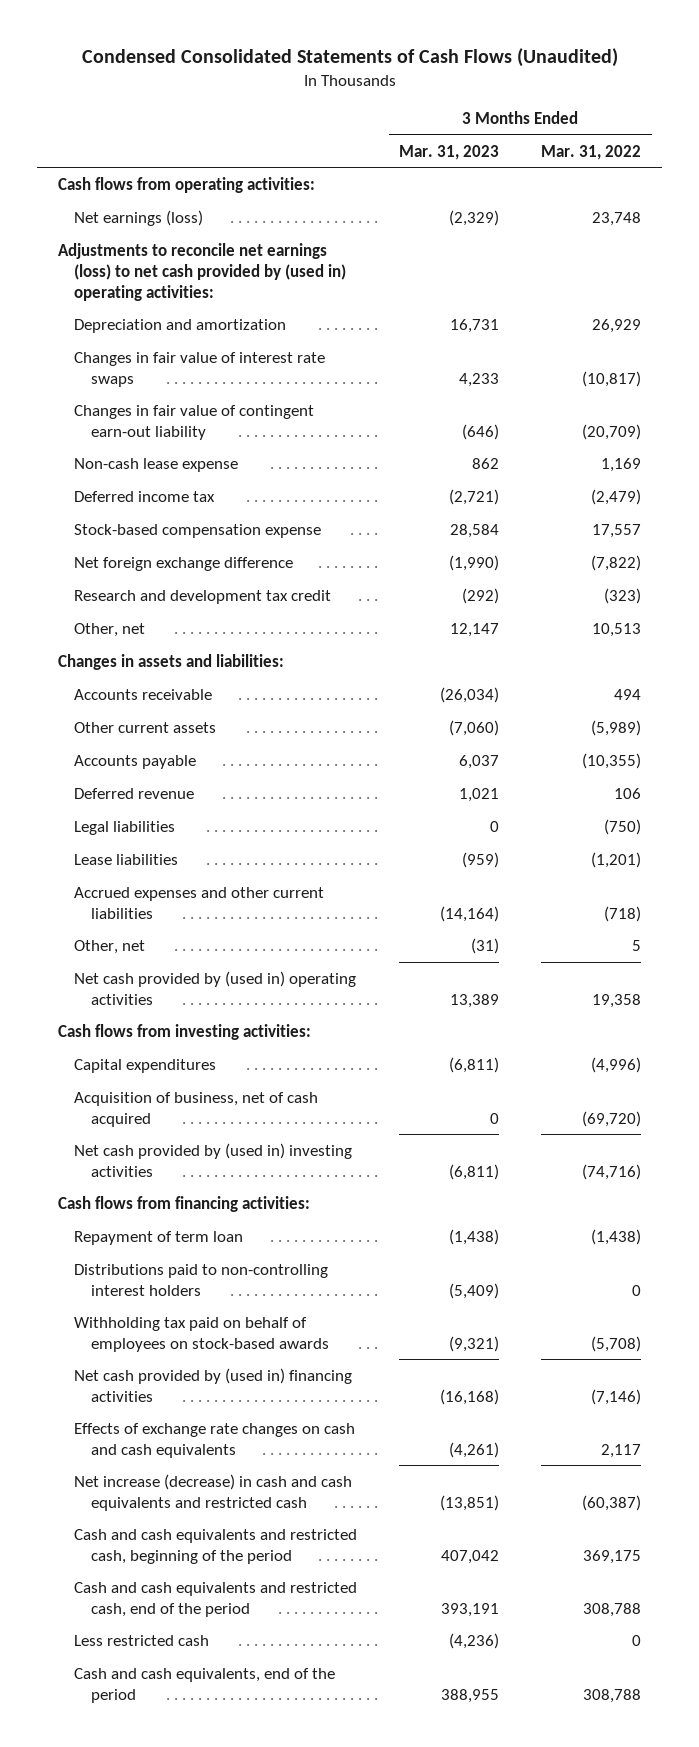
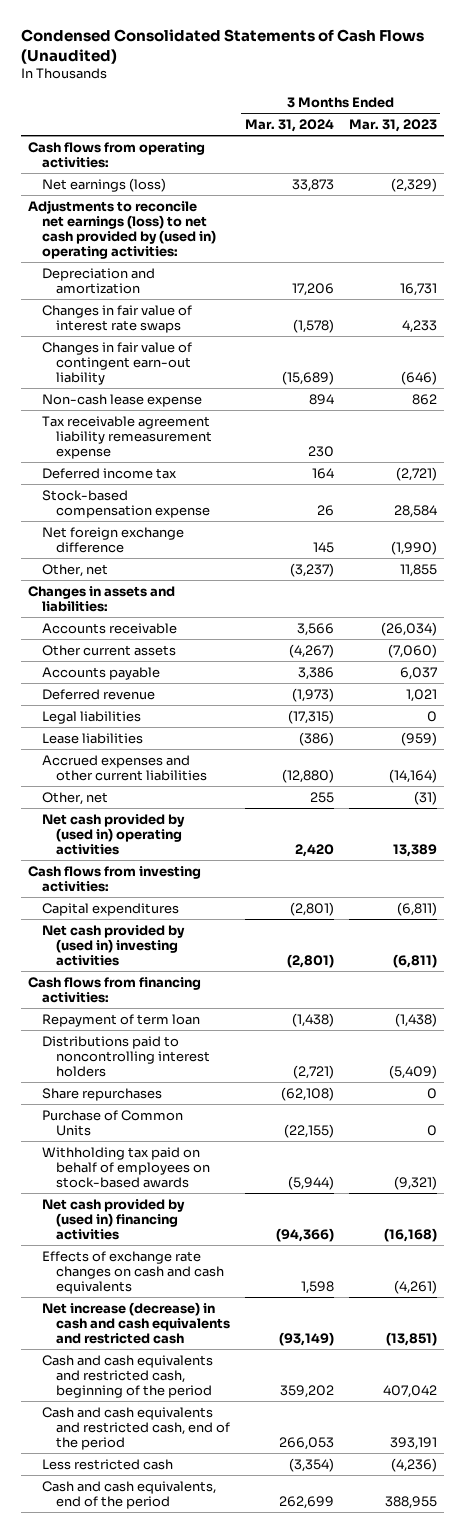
[541,144,642,160] Mar. 31, 2022 -> none
none -> [245,119,335,133] Mar. 31, 2024
none -> [42,415,213,459] Tax receivable agreement liability remeasurement expense
[74,589,332,604] Research and development tax credit -> none
[450,622,500,637] 12,147 -> [399,563,437,577] 11,855
[74,1091,319,1127] Acquisition of business, net of cash acquired -> none
[74,1263,329,1296] Distributions paid to non-controlling interest holders -> [42,1035,211,1077] Distributions paid to noncontrolling interest holders
none -> [42,1087,163,1101] Share repurchases
none -> [42,1109,184,1136] Purchase of Common Units

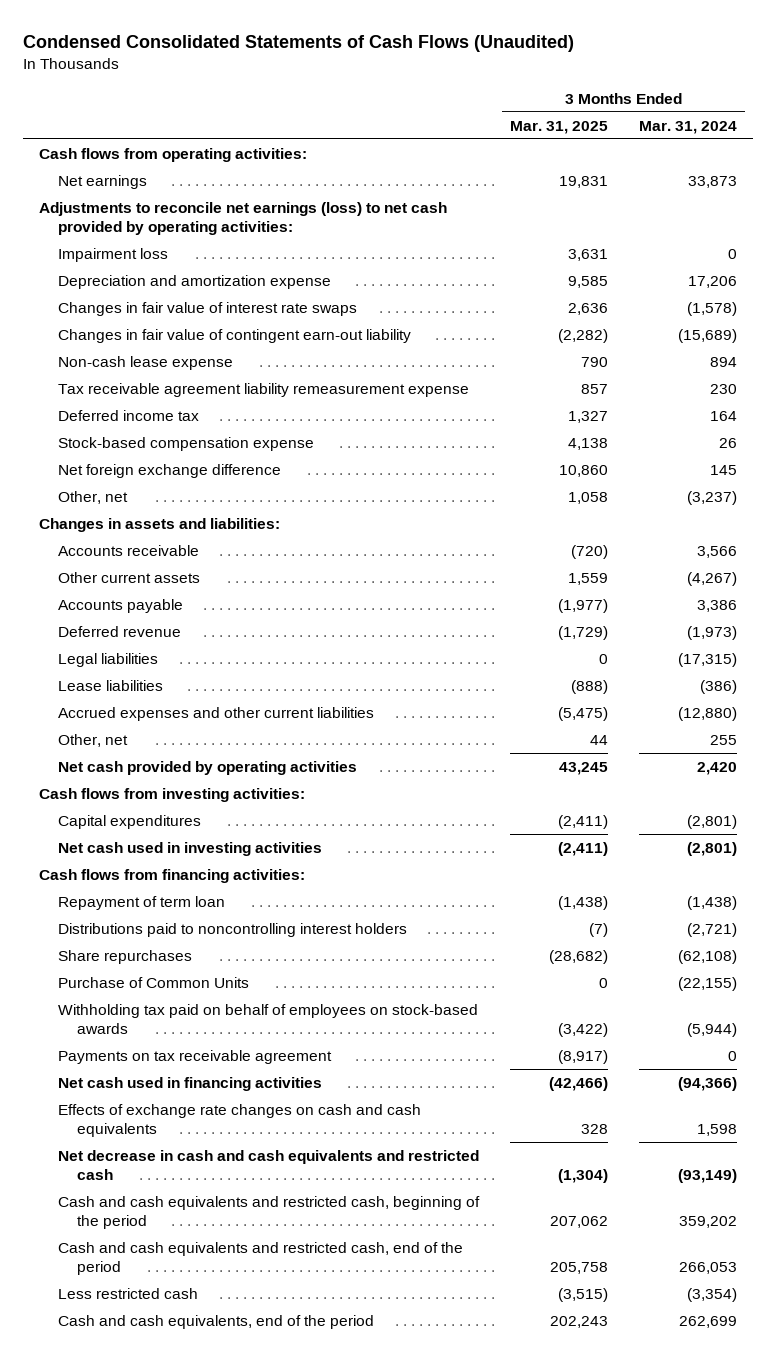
[348,119,437,133] Mar. 31, 2023 -> none
none -> [510,120,609,134] Mar. 31, 2025
[42,177,167,192] Net earnings (loss) -> [57,174,147,189] Net earnings
[28,199,217,259] Adjustments to reconcile net earnings (loss) to net cash provided by (used in) operating activities: -> [38,201,447,235] Adjustments to reconcile net earnings (loss) to net cash provided by operating activities:
none -> [57,247,168,262] Impairment loss
[42,267,156,294] Depreciation and amortization -> [57,274,331,289] Depreciation and amortization expense
[42,813,186,855] Net cash provided by (used in) operating activities -> [57,760,357,775] Net cash provided by operating activities
[42,924,186,966] Net cash provided by (used in) investing activities -> [57,841,322,856] Net cash used in investing activities
none -> [57,1049,332,1064] Payments on tax receivable agreement
[42,1198,186,1240] Net cash provided by (used in) financing activities -> [57,1076,322,1091] Net cash used in financing activities
[42,1301,231,1344] Net increase (decrease) in cash and cash equivalents and restricted cash -> [57,1149,479,1180] Net decrease in cash and cash equivalents and restricted cash

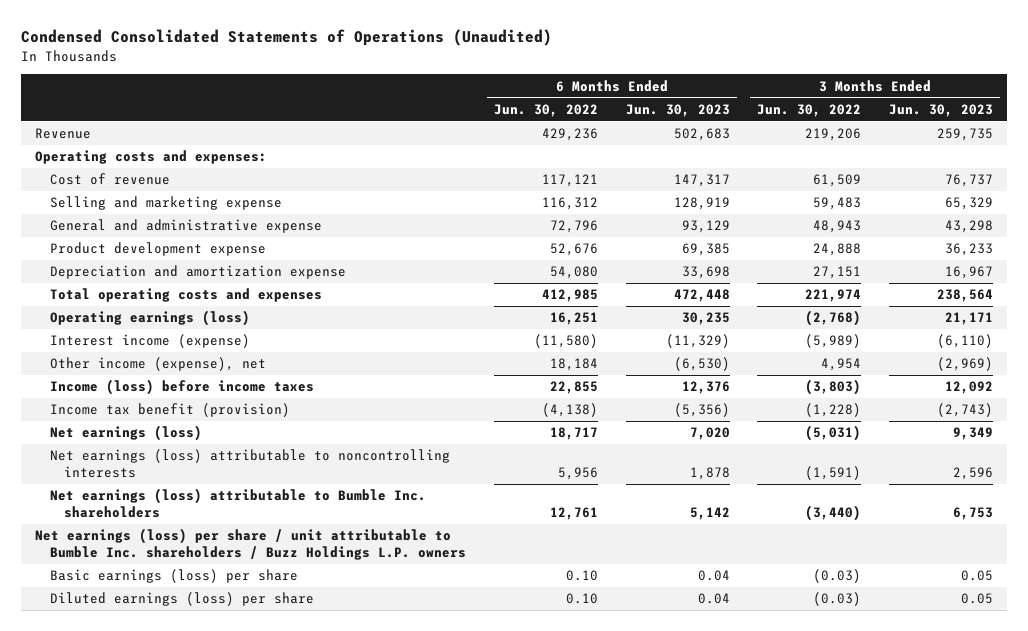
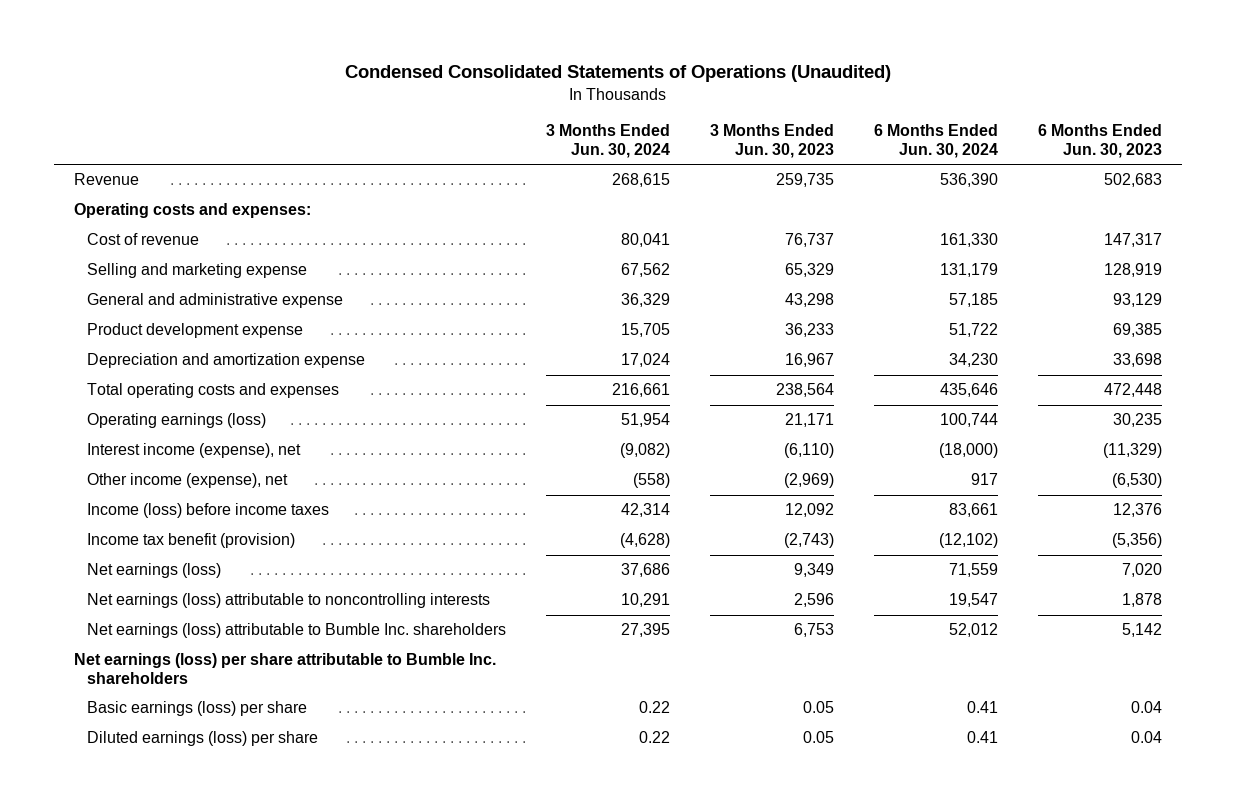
[493,103,598,117] Jun. 30, 2022 -> none
[757,103,862,117] Jun. 30, 2022 -> none
none -> [546,124,671,158] 3 Months Ended Jun. 30, 2024
none -> [874,124,999,158] 6 Months Ended Jun. 30, 2024
[49,334,250,349] Interest income (expense) -> [87,443,302,459] Interest income (expense), net
[35,528,466,561] Net earnings (loss) per share / unit attributable to Bumble Inc. shareholders / Buzz Holdings L.P. owners -> [73,653,496,684] Net earnings (loss) per share attributable to Bumble Inc. shareholders

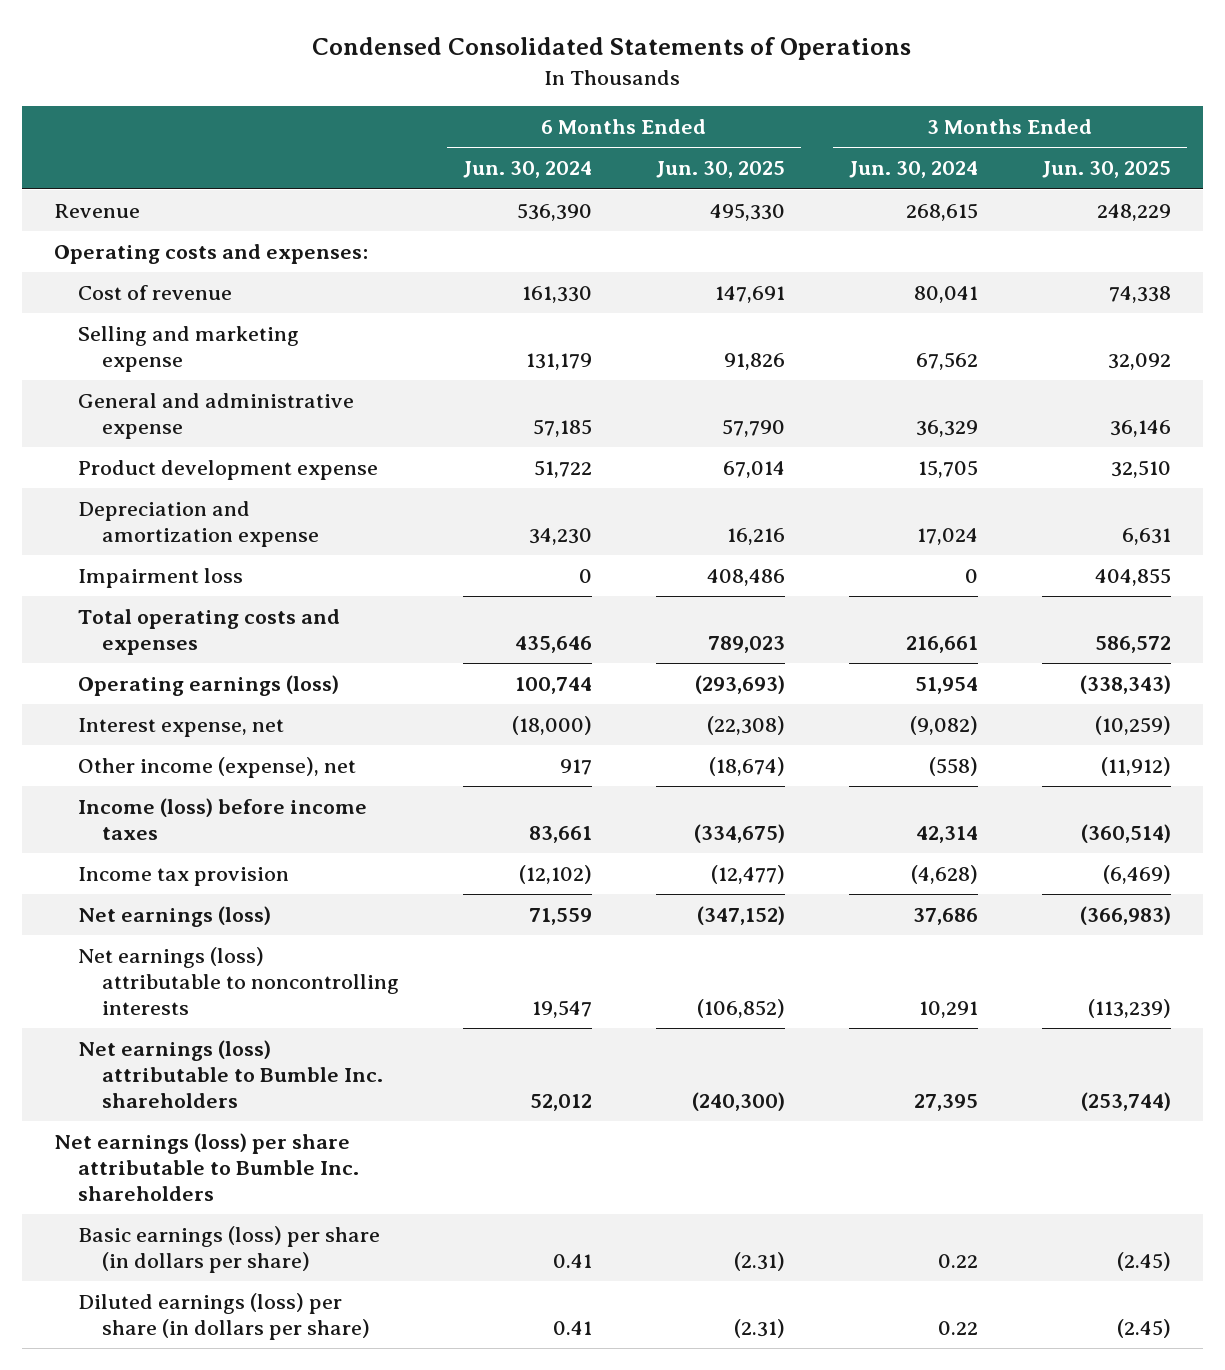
[344,65,891,83] Condensed Consolidated Statements of Operations (Unaudited) -> [312,37,912,61] Condensed Consolidated Statements of Operations
[710,124,835,158] 3 Months Ended Jun. 30, 2023 -> none
[1037,124,1162,158] 6 Months Ended Jun. 30, 2023 -> none
none -> [655,161,785,179] Jun. 30, 2025
none -> [1042,161,1172,179] Jun. 30, 2025
none -> [77,568,243,589] Impairment loss
[87,443,302,459] Interest income (expense), net -> [77,718,284,738] Interest expense, net
[87,533,296,549] Income tax benefit (provision) -> [77,867,289,887] Income tax provision
[87,701,308,717] Basic earnings (loss) per share -> [77,1226,380,1274] Basic earnings (loss) per share (in dollars per share)
[87,731,319,747] Diluted earnings (loss) per share -> [77,1293,370,1341] Diluted earnings (loss) per share (in dollars per share)

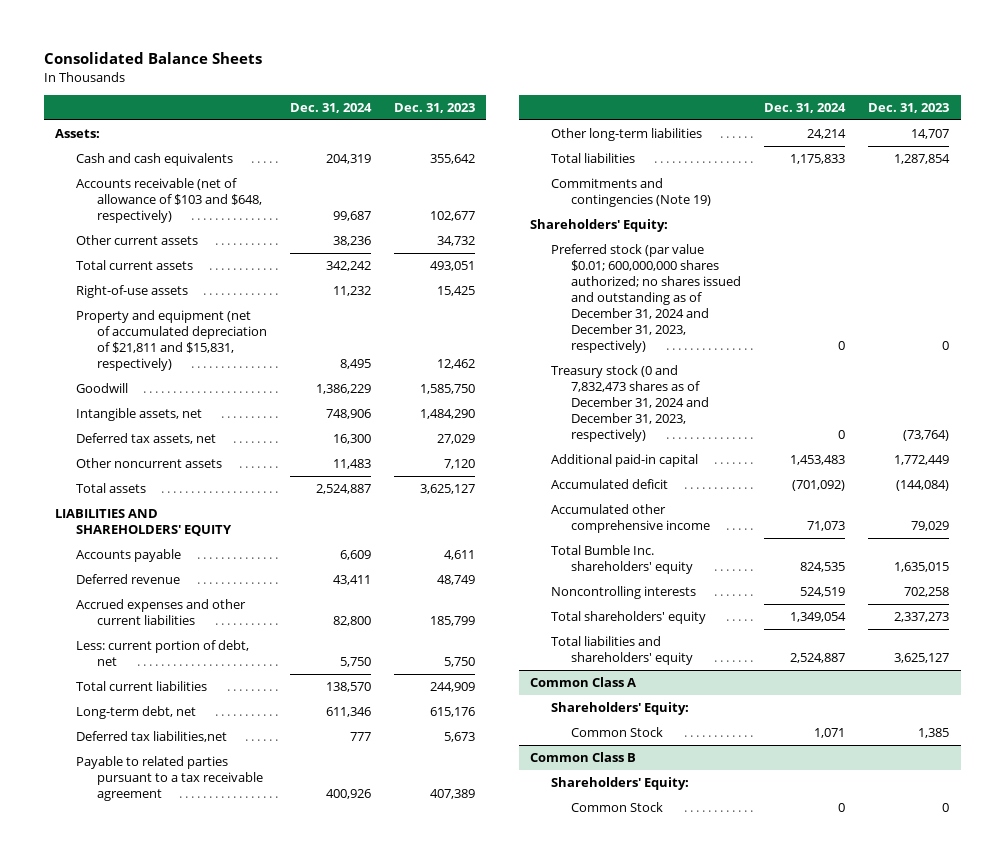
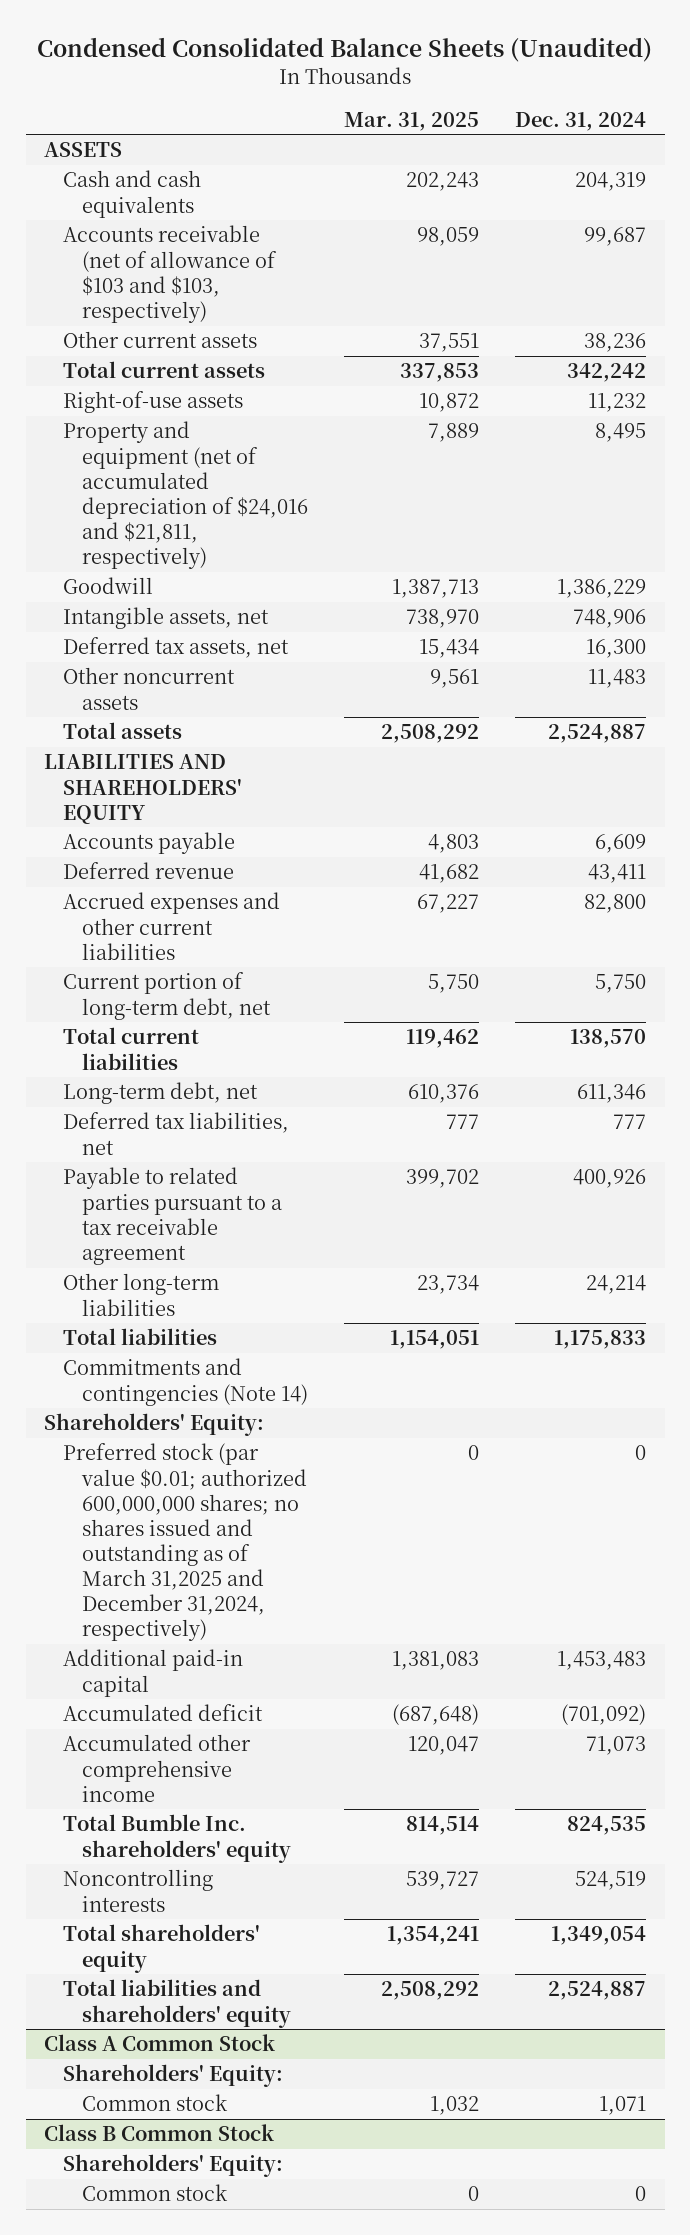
[44,52,263,65] Consolidated Balance Sheets -> [37,36,653,62] Condensed Consolidated Balance Sheets (Unaudited)
[393,103,475,114] Dec. 31, 2023 -> none
none -> [344,111,480,131] Mar. 31, 2025
[55,129,101,139] Assets: -> [43,142,122,158] ASSETS
[76,178,262,224] Accounts receivable (net of allowance of $103 and $648, respectively) -> [63,225,278,323] Accounts receivable (net of allowance of $103 and $103, respectively)
[76,310,267,372] Property and equipment (net of accumulated depreciation of $21,811 and $15,831, respectively) -> [63,421,309,569] Property and equipment (net of accumulated depreciation of $24,016 and $21,811, respectively)
[76,640,250,667] Less: current portion of debt, net -> [63,972,272,1020] Current portion of long-term debt, net
[76,731,228,743] Deferred tax liabilities,net -> [63,1112,290,1155] Deferred tax liabilities, net
[550,178,712,208] Commitments and contingencies (Note 19) -> [63,1358,309,1406] Commitments and contingencies (Note 14)
[550,365,710,442] Treasury stock (0 and 7,832,473 shares as of December 31, 2024 and December 31, 2023, respectively) -> none
[550,244,742,353] Preferred stock (par value $0.01; 600,000,000 shares authorized; no shares issued and outstanding as of December 31, 2024 and December 31, 2023, respectively) -> [63,1443,308,1642] Preferred stock (par value $0.01; authorized 600,000,000 shares; no shares issued and outstanding as of March 31,2025 and December 31,2024, respectively)
[530,677,637,688] Common Class A -> [43,2034,275,2052] Class A Common Stock
[571,727,664,738] Common Stock -> [82,2094,229,2112] Common stock
[530,752,637,763] Common Class B -> [43,2124,274,2142] Class B Common Stock
[571,802,664,813] Common Stock -> [82,2184,229,2202] Common stock

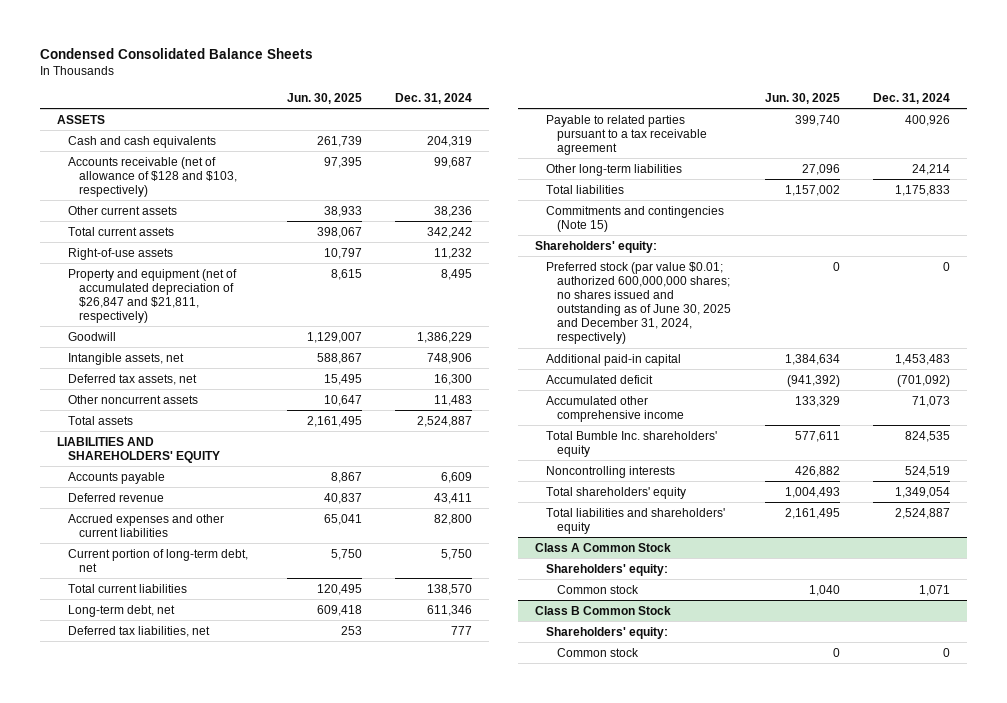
[37,36,653,62] Condensed Consolidated Balance Sheets (Unaudited) -> [40,47,314,59] Condensed Consolidated Balance Sheets
[344,111,480,131] Mar. 31, 2025 -> none
none -> [286,92,362,104] Jun. 30, 2025
[63,225,278,323] Accounts receivable (net of allowance of $103 and $103, respectively) -> [68,156,238,197] Accounts receivable (net of allowance of $128 and $103, respectively)
[63,421,309,569] Property and equipment (net of accumulated depreciation of $24,016 and $21,811, respectively) -> [68,268,238,323] Property and equipment (net of accumulated depreciation of $26,847 and $21,811, respectively)
[63,1358,309,1406] Commitments and contingencies (Note 14) -> [546,205,725,232] Commitments and contingencies (Note 15)
[43,1413,264,1437] Shareholders' Equity: -> [535,240,658,253] Shareholders' equity:
[63,1443,308,1642] Preferred stock (par value $0.01; authorized 600,000,000 shares; no shares issued and outstanding as of March 31,2025 and December 31,2024, respectively) -> [546,261,732,345] Preferred stock (par value $0.01; authorized 600,000,000 shares; no shares issued and outstanding as of June 30, 2025 and December 31, 2024, respectively)
[63,2064,284,2088] Shareholders' Equity: -> [546,563,669,576] Shareholders' equity:
[63,2154,284,2178] Shareholders' Equity: -> [546,626,669,639] Shareholders' equity:

